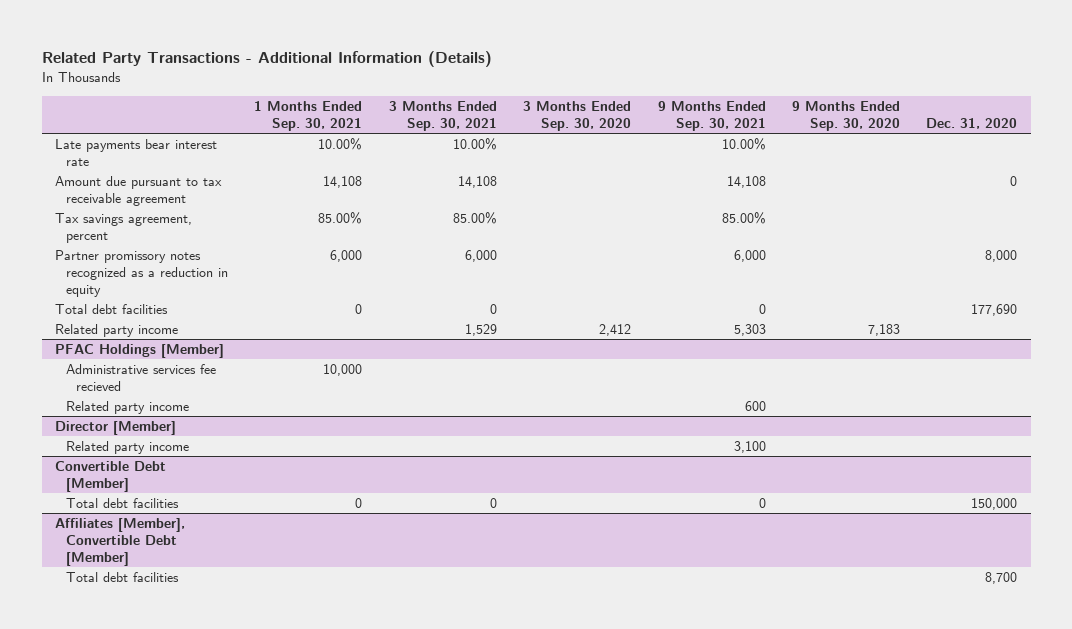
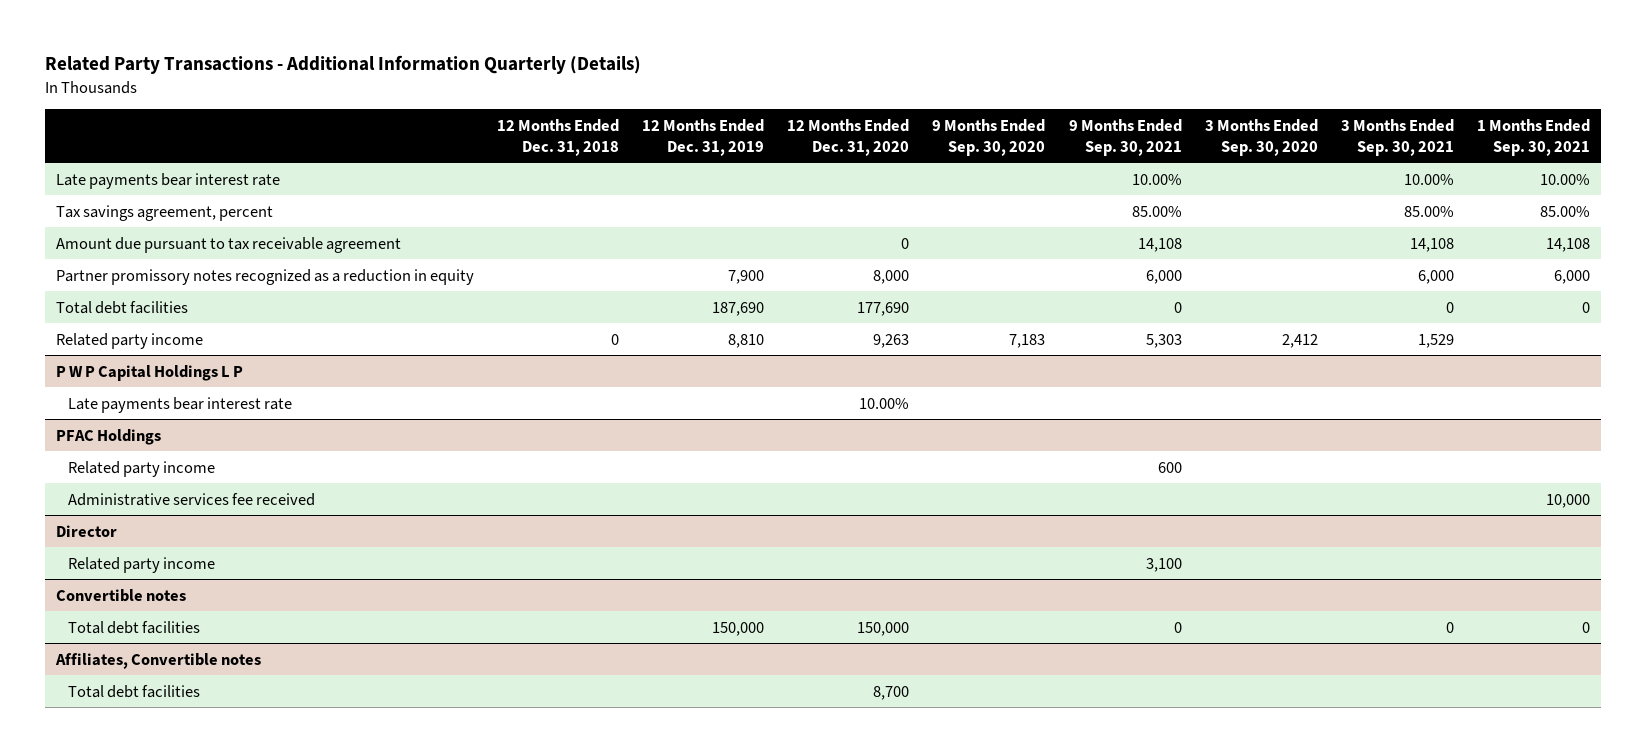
[41,51,492,68] Related Party Transactions - Additional Information (Details) -> [44,55,641,75] Related Party Transactions - Additional Information Quarterly (Details)
[926,118,1018,130] Dec. 31, 2020 -> none
none -> [497,118,620,156] 12 Months Ended Dec. 31, 2018
none -> [642,118,765,156] 12 Months Ended Dec. 31, 2019
none -> [787,118,910,156] 12 Months Ended Dec. 31, 2020
[54,176,222,206] Amount due pursuant to tax receivable agreement -> [56,236,402,253] Amount due pursuant to tax receivable agreement
[65,364,216,391] Administrative services fee recieved -> none
none -> [56,364,244,381] P W P Capital Holdings L P
none -> [67,396,292,413] Late payments bear interest rate
[54,344,224,359] PFAC Holdings [Member] -> [56,428,162,445] PFAC Holdings
none -> [67,492,315,506] Administrative services fee received
[54,421,176,436] Director [Member] -> [56,524,118,537] Director
[54,461,166,492] Convertible Debt [Member] -> [56,588,187,602] Convertible notes
[54,518,185,566] Affiliates [Member], Convertible Debt [Member] -> none
none -> [55,652,262,669] Affiliates, Convertible notes

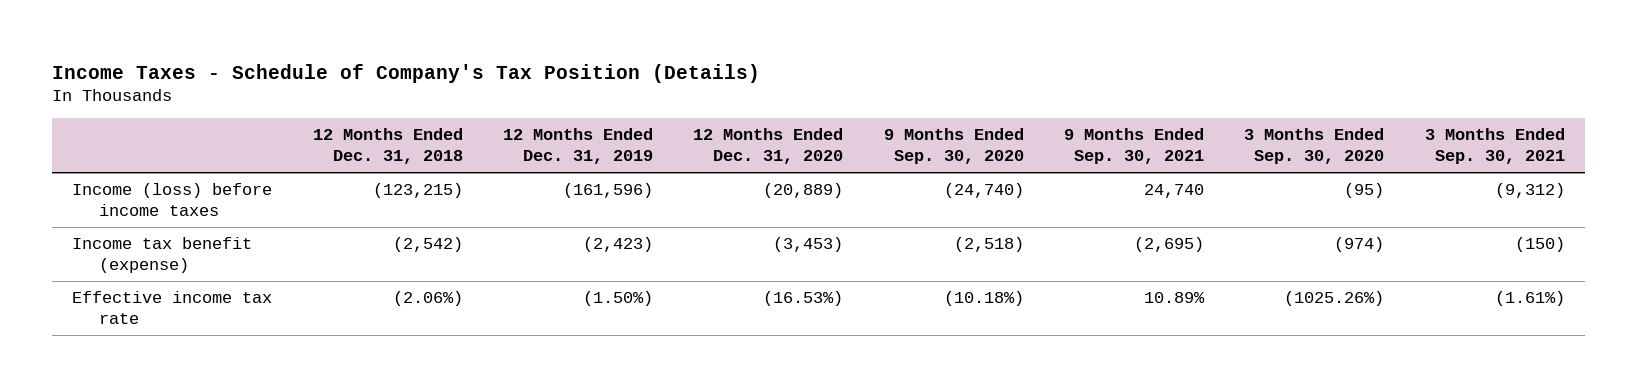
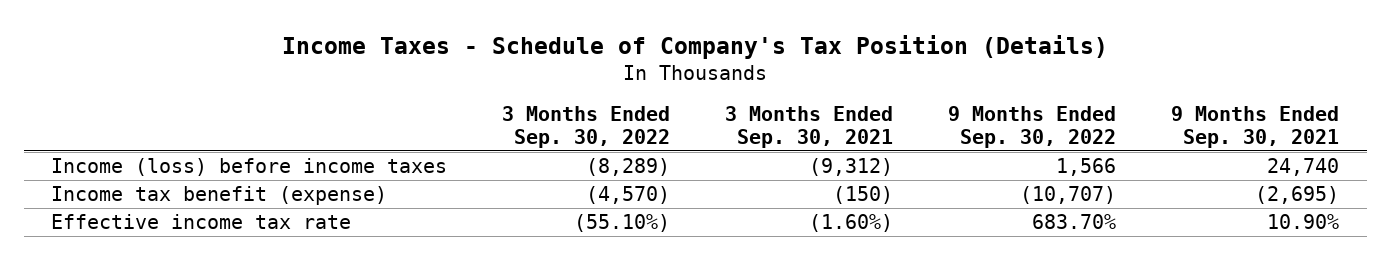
[312,128,463,165] 12 Months Ended Dec. 31, 2018 -> none
[503,128,654,165] 12 Months Ended Dec. 31, 2019 -> none
[693,128,844,165] 12 Months Ended Dec. 31, 2020 -> none
[883,128,1024,165] 9 Months Ended Sep. 30, 2020 -> none
[1244,128,1385,165] 3 Months Ended Sep. 30, 2020 -> none
none -> [502,105,671,148] 3 Months Ended Sep. 30, 2022
none -> [948,105,1117,148] 9 Months Ended Sep. 30, 2022
[1143,292,1205,304] 10.89% -> [1267,214,1340,230] 10.90%
[1494,291,1565,307] (1.61%) -> [809,214,894,233] (1.60%)

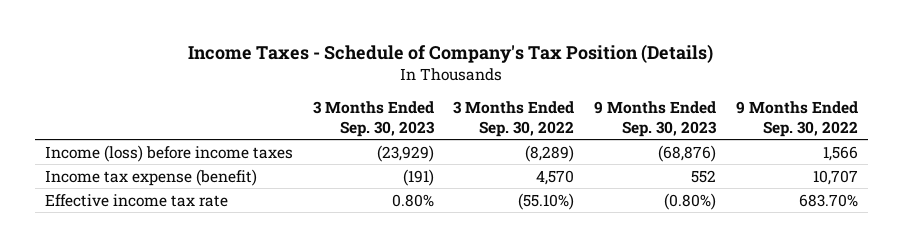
[725,105,894,148] 3 Months Ended Sep. 30, 2021 -> none
[1171,105,1340,148] 9 Months Ended Sep. 30, 2021 -> none
none -> [312,101,435,137] 3 Months Ended Sep. 30, 2023
none -> [594,101,718,137] 9 Months Ended Sep. 30, 2023
[51,186,388,206] Income tax benefit (expense) -> [44,168,257,186] Income tax expense (benefit)
[586,186,671,205] (4,570) -> [536,169,575,185] 4,570
[1020,186,1117,205] (10,707) -> [813,169,859,185] 10,707

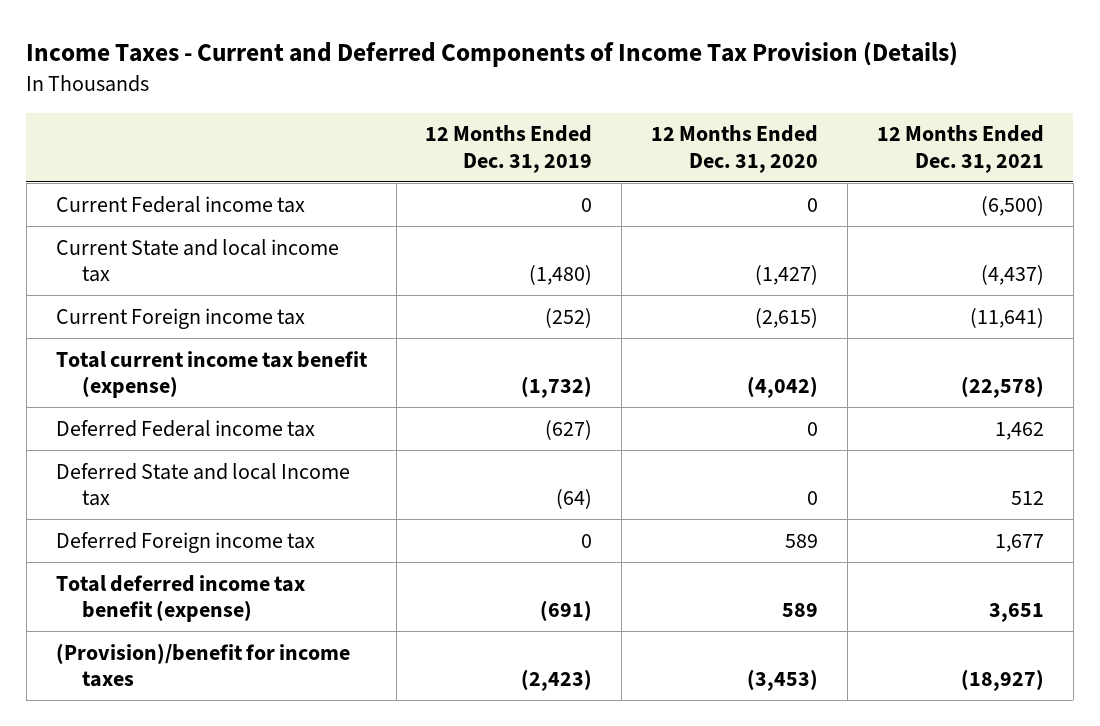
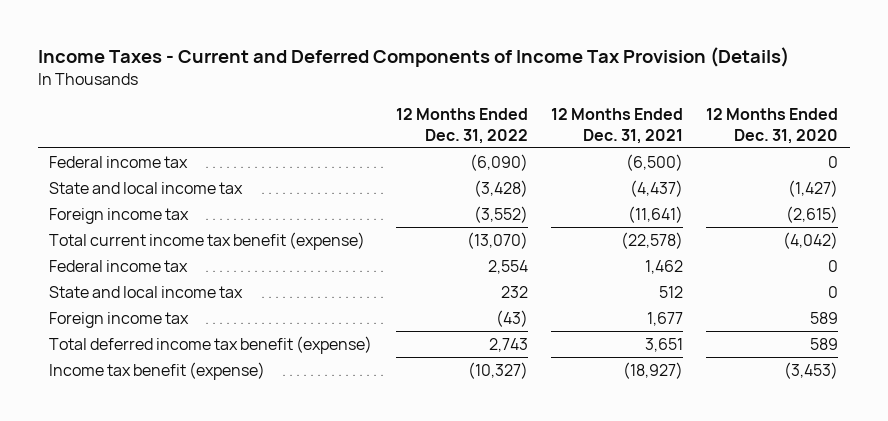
[425,125,593,173] 12 Months Ended Dec. 31, 2019 -> none
none -> [395,107,528,144] 12 Months Ended Dec. 31, 2022
[55,195,305,213] Current Federal income tax -> [49,155,189,168] Federal income tax
[55,238,339,282] Current State and local income tax -> [49,181,244,194] State and local income tax
[55,307,305,329] Current Foreign income tax -> [49,207,190,224] Foreign income tax
[55,419,315,437] Deferred Federal income tax -> [49,259,189,272] Federal income tax
[55,462,350,506] Deferred State and local Income tax -> [49,285,244,298] State and local income tax
[55,531,315,553] Deferred Foreign income tax -> [49,311,190,328] Foreign income tax
[55,642,350,687] (Provision)/benefit for income taxes -> [49,361,266,380] Income tax benefit (expense)

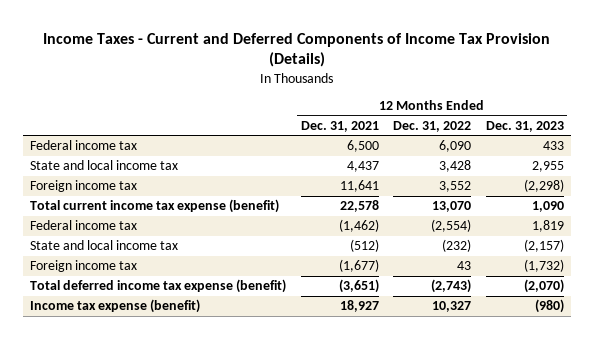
[706,107,839,144] 12 Months Ended Dec. 31, 2020 -> none
none -> [485,120,564,132] Dec. 31, 2023
[469,153,528,171] (6,090) -> [439,140,472,153] 6,090
[626,153,684,171] (6,500) -> [346,140,379,153] 6,500
[473,179,528,197] (3,428) -> [439,160,472,173] 3,428
[630,179,684,197] (4,437) -> [346,161,379,173] 4,437
[473,205,528,223] (3,552) -> [439,181,472,193] 3,552
[628,205,684,223] (11,641) -> [339,180,379,193] 11,641
[49,231,366,250] Total current income tax benefit (expense) -> [29,199,279,214] Total current income tax expense (benefit)
[466,231,528,249] (13,070) -> [432,201,472,213] 13,070
[621,231,684,249] (22,578) -> [339,200,379,213] 22,578
[487,259,528,274] 2,554 -> [431,219,472,233] (2,554)
[645,259,684,274] 1,462 -> [338,219,379,233] (1,462)
[500,285,528,298] 232 -> [442,239,472,253] (232)
[659,285,684,298] 512 -> [349,239,379,253] (512)
[495,309,528,327] (43) -> [457,261,472,271] 43
[647,311,684,326] 1,677 -> [338,259,379,273] (1,677)
[49,335,373,354] Total deferred income tax benefit (expense) -> [29,279,286,294] Total deferred income tax expense (benefit)
[488,337,528,352] 2,743 -> [431,279,472,294] (2,743)
[645,337,684,352] 3,651 -> [338,279,379,294] (3,651)
[49,361,266,380] Income tax benefit (expense) -> [29,299,200,314] Income tax expense (benefit)
[467,361,528,379] (10,327) -> [432,301,472,313] 10,327
[623,361,684,379] (18,927) -> [339,300,379,313] 18,927

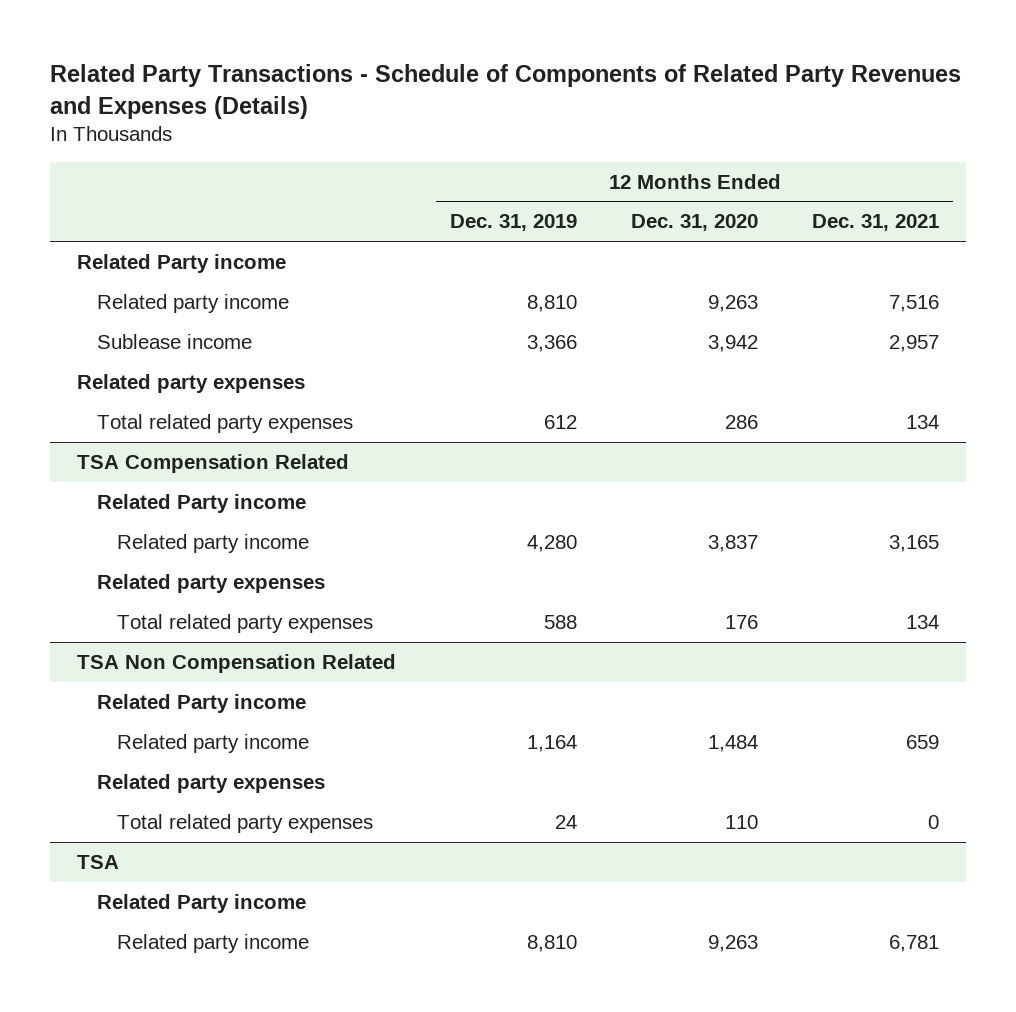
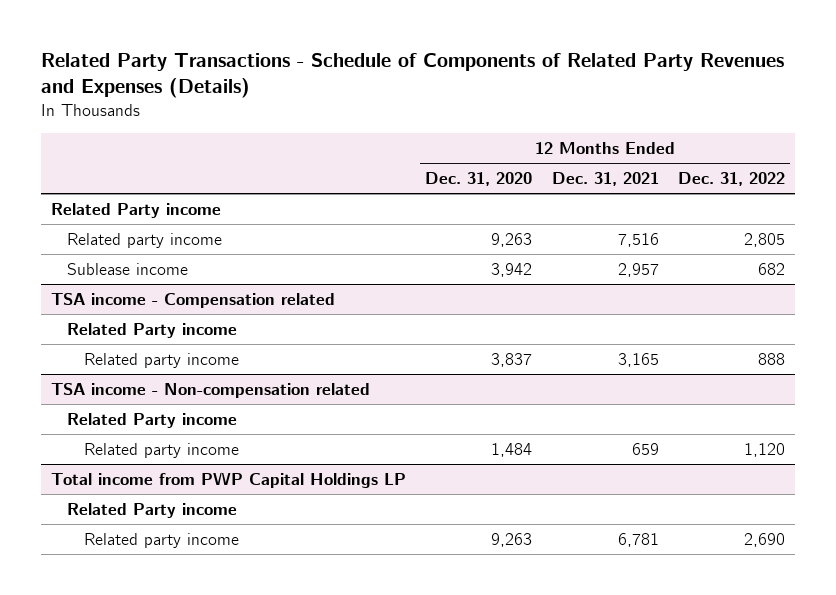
[449,214,577,232] Dec. 31, 2019 -> none
none -> [678,172,786,187] Dec. 31, 2022
[76,373,305,393] Related party expenses -> none
[96,413,353,433] Total related party expenses -> none
[76,453,349,473] TSA Compensation Related -> [50,292,335,308] TSA income - Compensation related
[96,573,325,593] Related party expenses -> none
[117,613,374,633] Total related party expenses -> none
[76,653,396,673] TSA Non Compensation Related -> [50,382,370,398] TSA income - Non-compensation related
[96,773,325,793] Related party expenses -> none
[117,813,374,833] Total related party expenses -> none
[76,854,119,869] TSA -> [50,471,406,488] Total income from PWP Capital Holdings LP

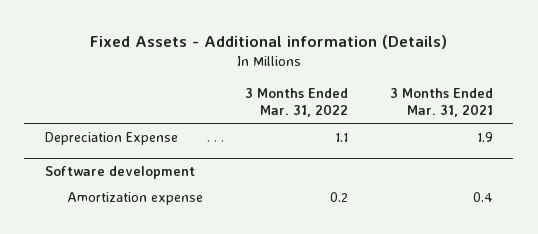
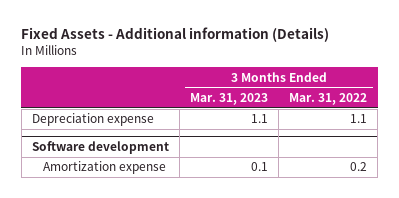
[389,87,493,118] 3 Months Ended Mar. 31, 2021 -> none
none -> [189,92,268,105] Mar. 31, 2023
[45,131,179,145] Depreciation Expense -> [31,113,154,127] Depreciation expense

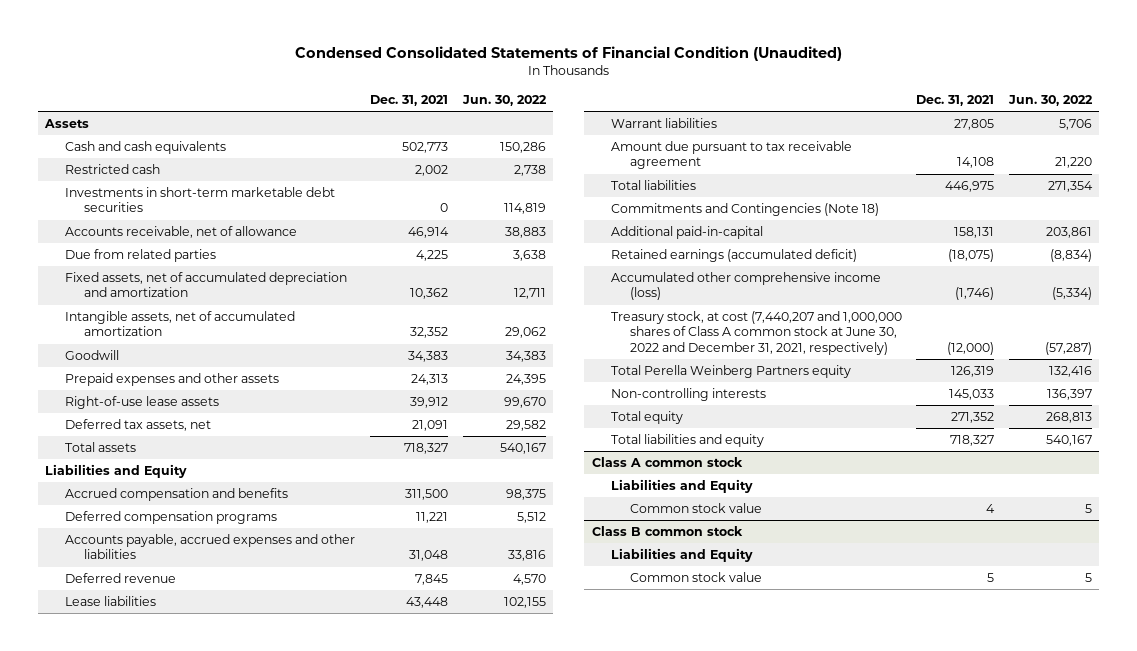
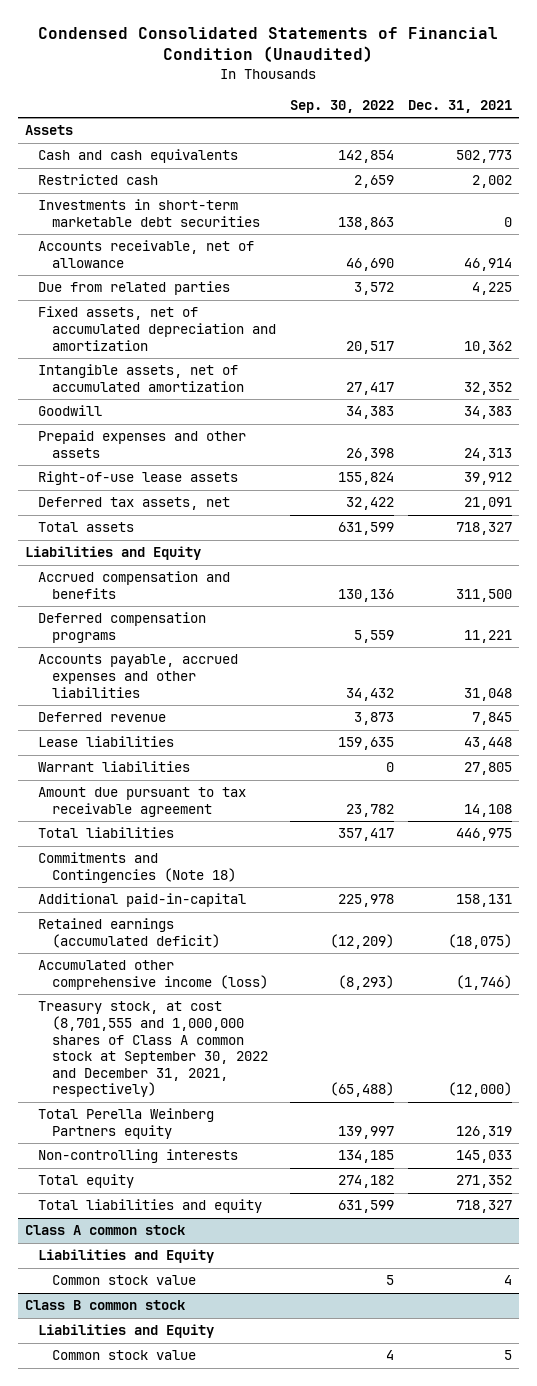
[461,94,547,106] Jun. 30, 2022 -> none
none -> [290,99,395,113] Sep. 30, 2022
[610,311,902,355] Treasury stock, at cost (7,440,207 and 1,000,000 shares of Class A common stock at June 30, 2022 and December 31, 2021, respectively) -> [38,1001,269,1098] Treasury stock, at cost (8,701,555 and 1,000,000 shares of Class A common stock at September 30, 2022 and December 31, 2021, respectively)

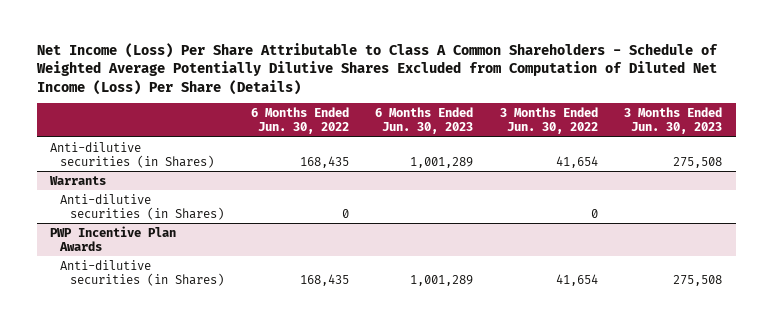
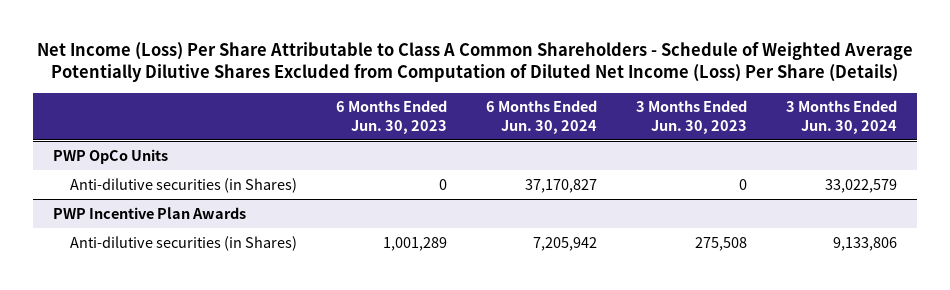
[250,106,349,135] 6 Months Ended Jun. 30, 2022 -> none
[499,106,598,135] 3 Months Ended Jun. 30, 2022 -> none
none -> [485,100,597,134] 6 Months Ended Jun. 30, 2024
none -> [785,100,897,134] 3 Months Ended Jun. 30, 2024
[49,175,107,185] Warrants -> none
[60,193,225,221] Anti-dilutive securities (in Shares) -> none
none -> [52,148,168,164] PWP OpCo Units
[410,157,474,169] 1,001,289 -> [438,178,447,190] 0
[673,157,723,169] 275,508 -> [738,178,747,190] 0

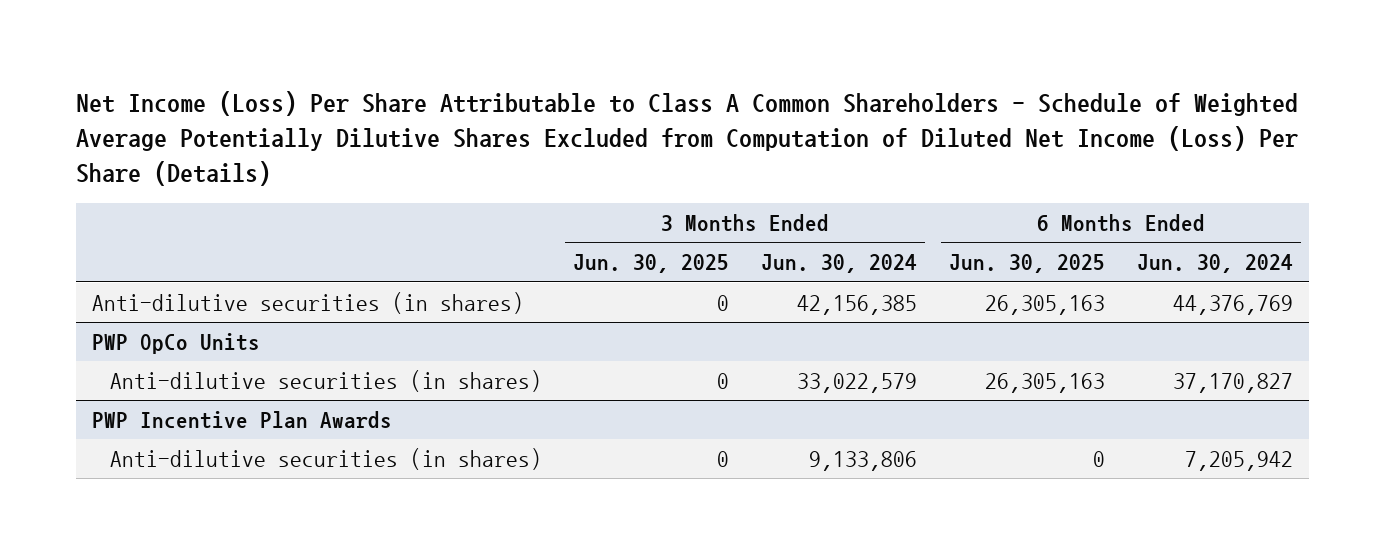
[335,100,447,134] 6 Months Ended Jun. 30, 2023 -> none
[635,100,747,134] 3 Months Ended Jun. 30, 2023 -> none
none -> [573,254,730,274] Jun. 30, 2025
none -> [949,254,1106,274] Jun. 30, 2025
none -> [92,291,525,314] Anti-dilutive securities (in shares)
[69,177,297,193] Anti-dilutive securities (in Shares) -> [109,369,542,392] Anti-dilutive securities (in shares)
[69,235,297,251] Anti-dilutive securities (in Shares) -> [109,447,542,470] Anti-dilutive securities (in shares)

